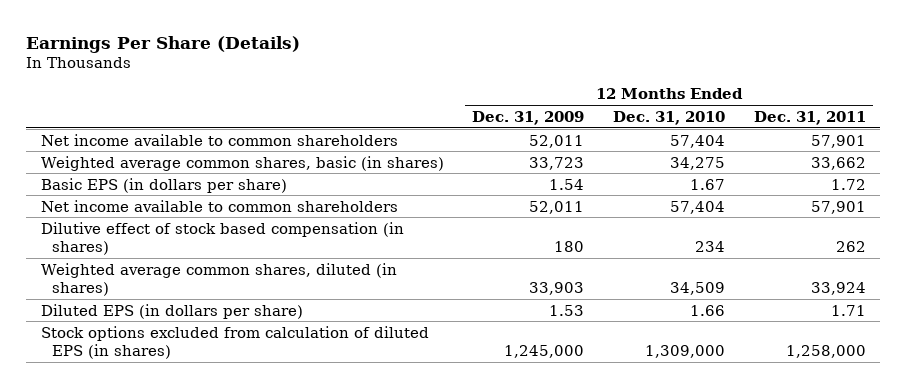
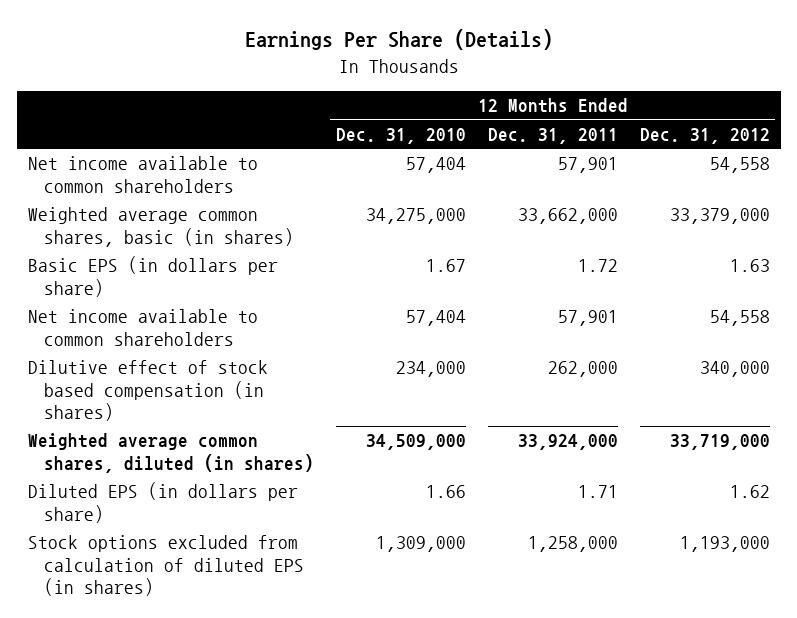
[472,110,585,125] Dec. 31, 2009 -> none
none -> [639,128,770,145] Dec. 31, 2012
[669,156,725,170] 34,275 -> [365,208,466,225] 34,275,000
[810,156,866,170] 33,662 -> [517,208,618,225] 33,662,000
[694,240,725,252] 234 -> [395,361,466,378] 234,000
[835,240,866,252] 262 -> [547,361,618,378] 262,000
[669,281,725,295] 34,509 -> [365,434,466,451] 34,509,000
[810,281,866,295] 33,924 -> [517,434,618,451] 33,924,000

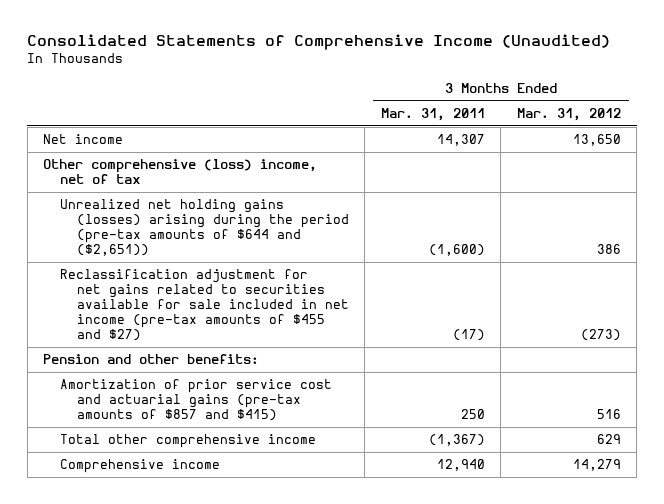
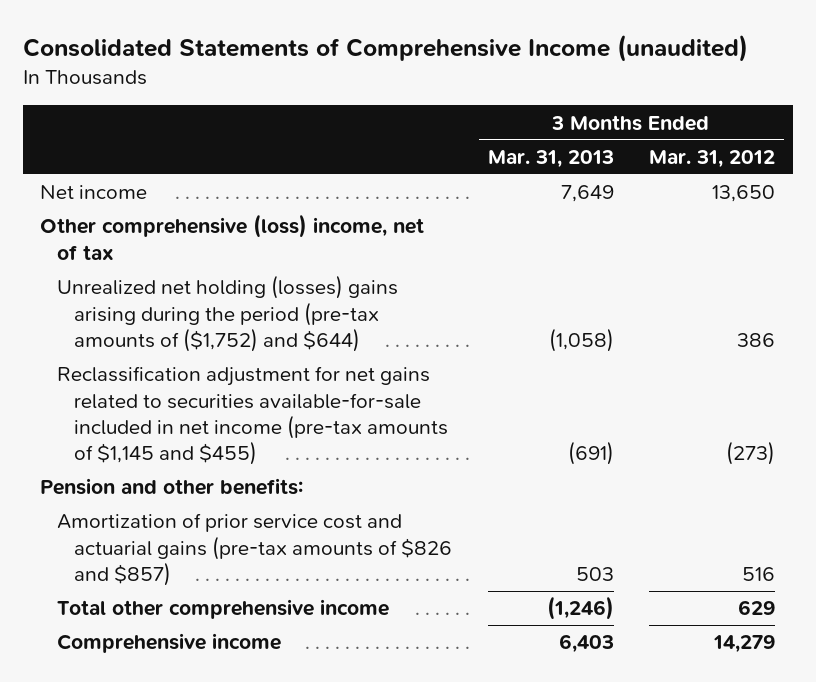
[27,34,611,51] Consolidated Statements of Comprehensive Income (Unaudited) -> [22,33,748,62] Consolidated Statements of Comprehensive Income (unaudited)
[380,107,485,121] Mar. 31, 2011 -> none
none -> [487,149,614,168] Mar. 31, 2013
[59,199,350,257] Unrealized net holding gains (losses) arising during the period (pre-tax amounts of $644 and ($2,651)) -> [57,275,399,352] Unrealized net holding (losses) gains arising during the period (pre-tax amounts of ($1,752) and $644)
[59,269,350,342] Reclassification adjustment for net gains related to securities available for sale included in net income (pre-tax amounts of $455 and $27) -> [57,366,449,466] Reclassification adjustment for net gains related to securities available-for-sale included in net income (pre-tax amounts of $1,145 and $455)
[59,379,332,422] Amortization of prior service cost and actuarial gains (pre-tax amounts of $857 and $415) -> [57,513,453,586] Amortization of prior service cost and actuarial gains (pre-tax amounts of $826 and $857)

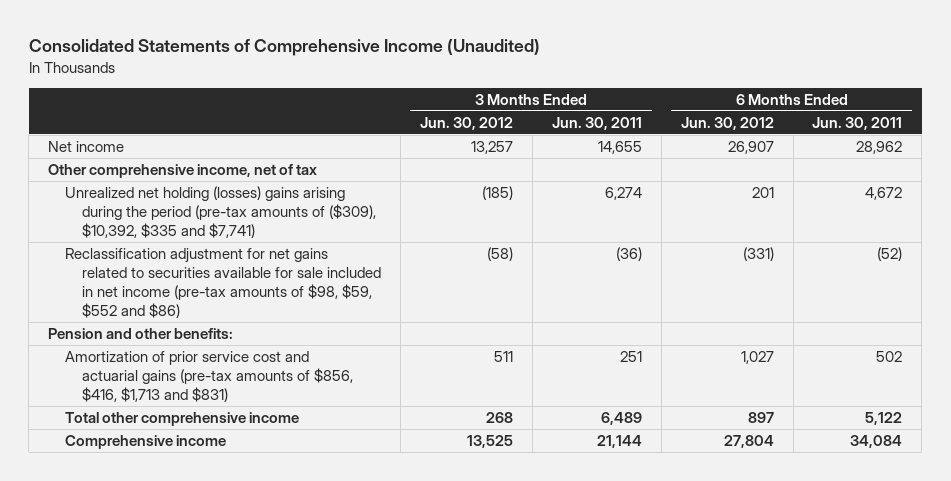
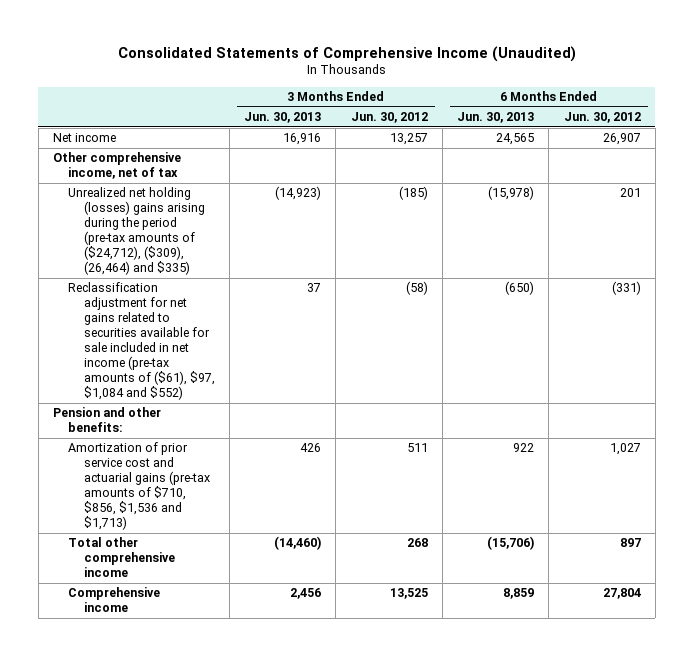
[551,116,642,130] Jun. 30, 2011 -> none
[812,116,903,130] Jun. 30, 2011 -> none
none -> [244,112,322,124] Jun. 30, 2013
none -> [457,112,535,124] Jun. 30, 2013
[65,185,377,239] Unrealized net holding (losses) gains arising during the period (pre-tax amounts of ($309), $10,392, $335 and $7,741) -> [68,187,205,276] Unrealized net holding (losses) gains arising during the period (pre-tax amounts of ($24,712), ($309), (26,464) and $335)
[65,247,382,319] Reclassification adjustment for net gains related to securities available for sale included in net income (pre-tax amounts of $98, $59, $552 and $86) -> [68,282,215,401] Reclassification adjustment for net gains related to securities available for sale included in net income (pre-tax amounts of ($61), $97, $1,084 and $552)
[65,350,354,403] Amortization of prior service cost and actuarial gains (pre-tax amounts of $856, $416, $1,713 and $831) -> [68,442,210,531] Amortization of prior service cost and actuarial gains (pre-tax amounts of $710, $856, $1,536 and $1,713)

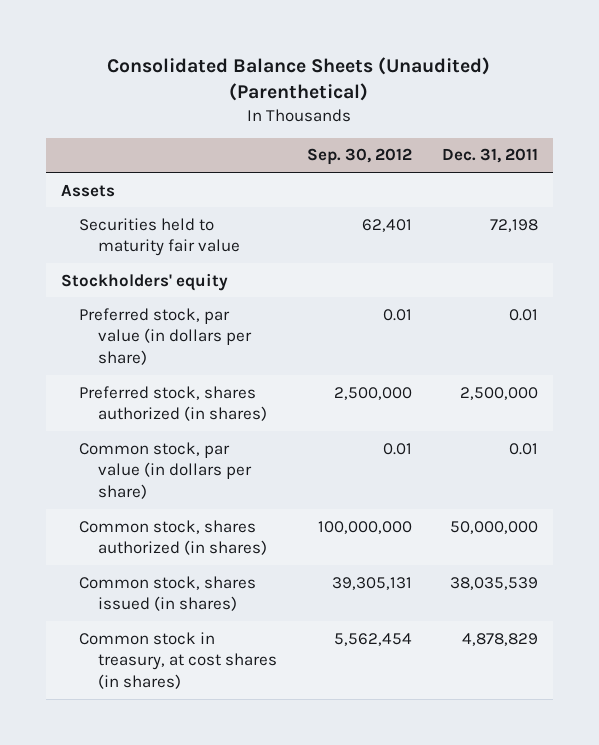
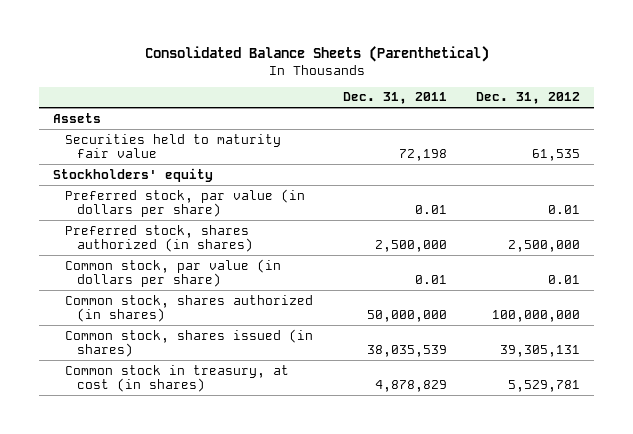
[107,56,491,102] Consolidated Balance Sheets (Unaudited) (Parenthetical) -> [144,45,489,62] Consolidated Balance Sheets (Parenthetical)
[306,148,412,166] Sep. 30, 2012 -> none
none -> [475,92,580,105] Dec. 31, 2012
[79,631,278,690] Common stock in treasury, at cost shares (in shares) -> [65,364,290,393] Common stock in treasury, at cost (in shares)

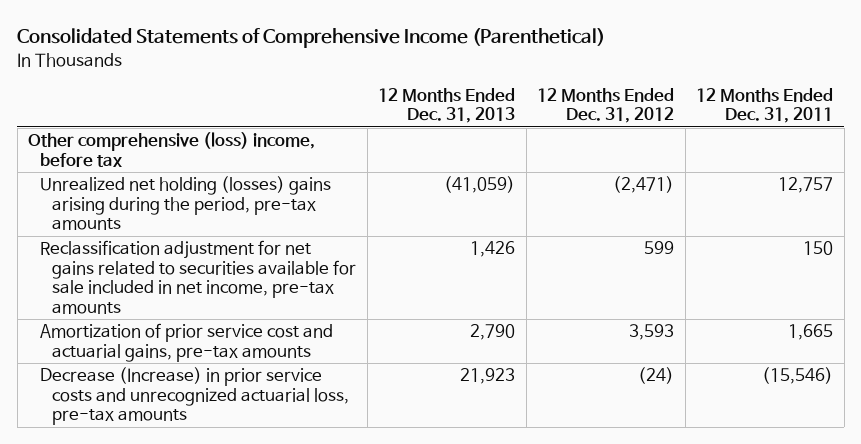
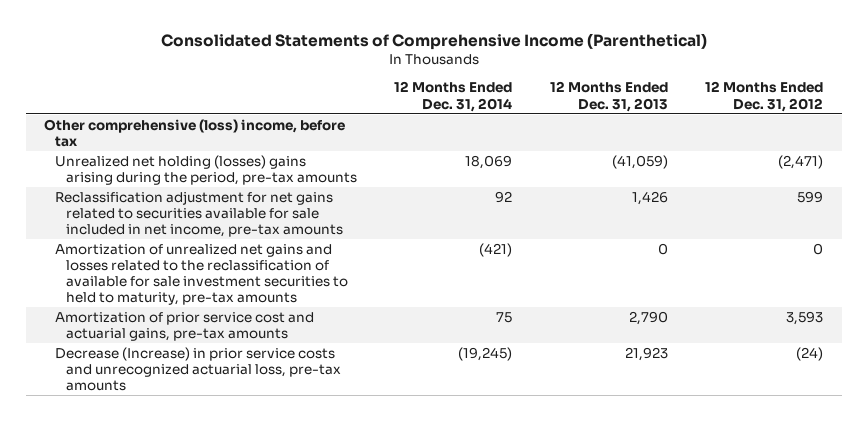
[696,87,834,124] 12 Months Ended Dec. 31, 2011 -> none
none -> [394,81,513,112] 12 Months Ended Dec. 31, 2014
none -> [55,243,349,306] Amortization of unrealized net gains and losses related to the reclassification of available for sale investment securities to held to maturity, pre-tax amounts

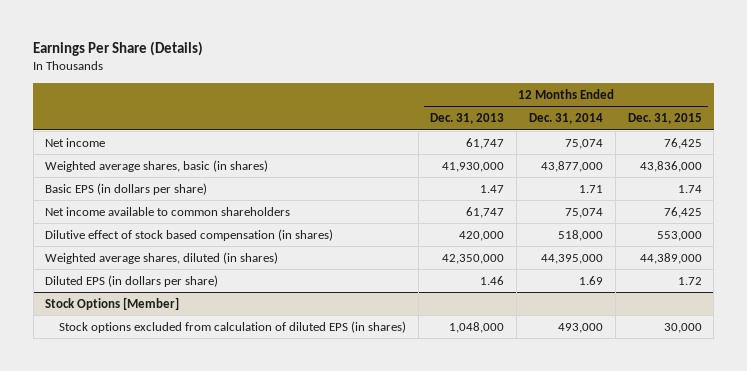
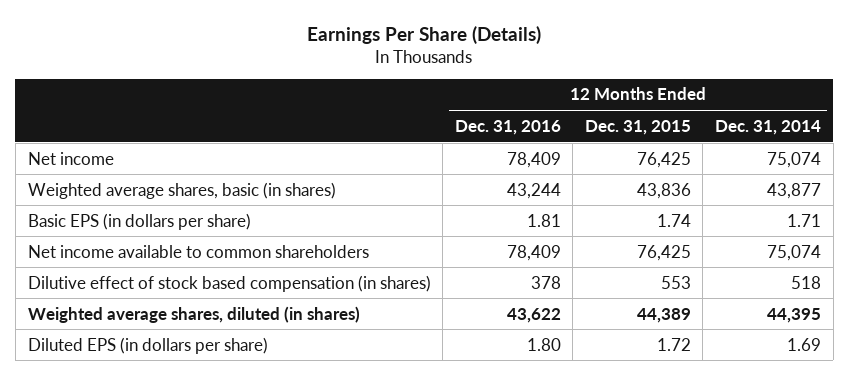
[430,113,505,125] Dec. 31, 2013 -> none
none -> [454,119,561,135] Dec. 31, 2016
[541,160,604,172] 43,877,000 -> [767,182,822,199] 43,877
[639,160,702,172] 43,836,000 -> [636,182,691,199] 43,836
[558,229,604,241] 518,000 -> [791,275,822,289] 518
[656,230,702,241] 553,000 -> [660,275,691,289] 553
[541,253,604,264] 44,395,000 -> [767,307,822,323] 44,395
[639,252,702,264] 44,389,000 -> [636,307,691,323] 44,389
[45,296,180,310] Stock Options [Member] -> none
[58,320,406,333] Stock options excluded from calculation of diluted EPS (in shares) -> none

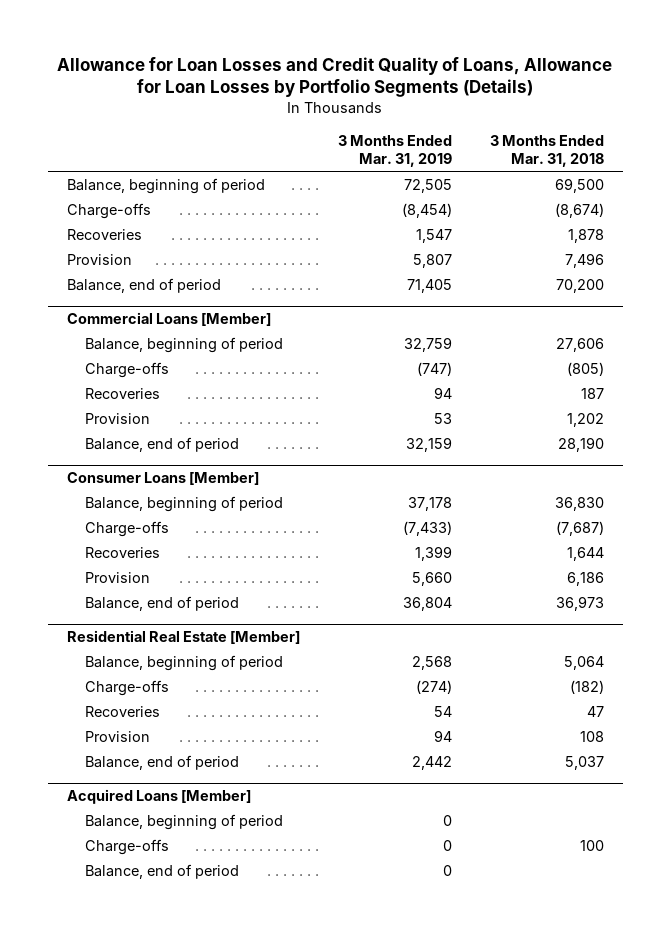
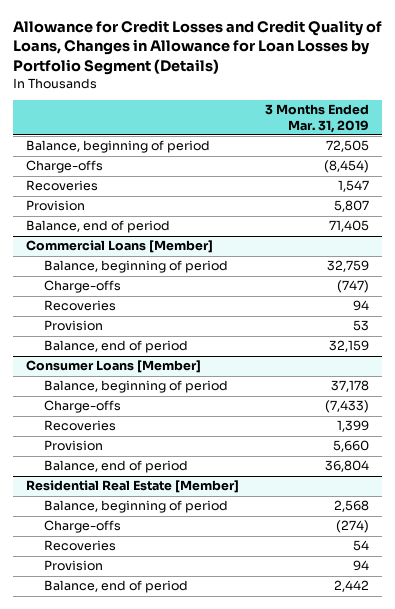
[57,56,613,98] Allowance for Loan Losses and Credit Quality of Loans, Allowance for Loan Losses by Portfolio Segments (Details) -> [12,20,382,75] Allowance for Credit Losses and Credit Quality of Loans, Changes in Allowance for Loan Losses by Portfolio Segment (Details)
[489,134,604,168] 3 Months Ended Mar. 31, 2018 -> none
[66,789,251,805] Acquired Loans [Member] -> none
[85,814,284,831] Balance, beginning of period -> none
[85,839,170,856] Charge-offs -> none
[85,864,240,880] Balance, end of period -> none

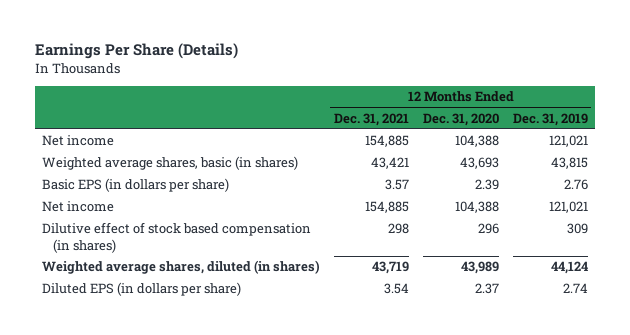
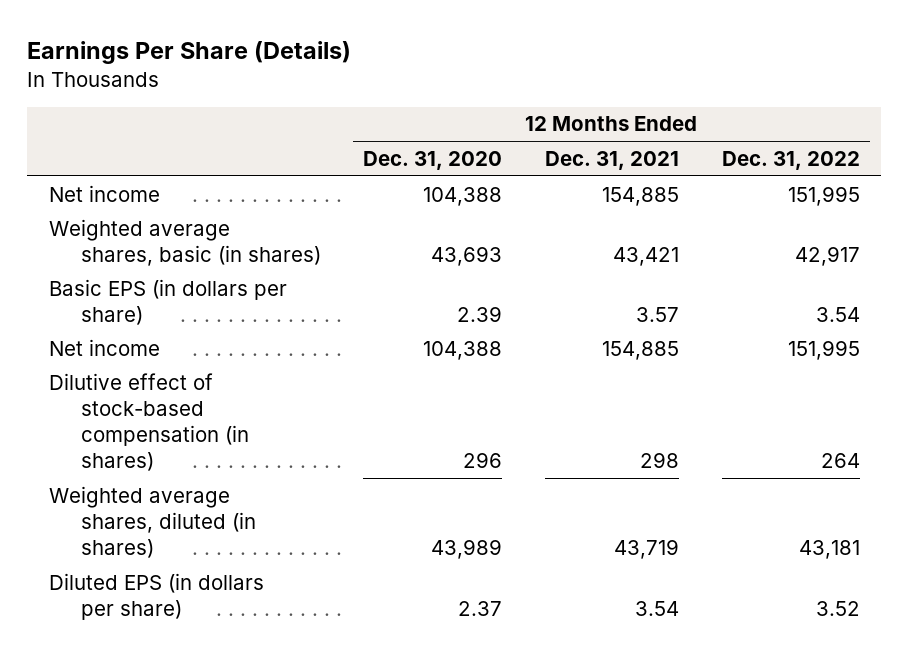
[512,112,588,126] Dec. 31, 2019 -> none
none -> [721,150,860,170] Dec. 31, 2022
[41,222,311,254] Dilutive effect of stock based compensation (in shares) -> [48,372,249,471] Dilutive effect of stock-based compensation (in shares)

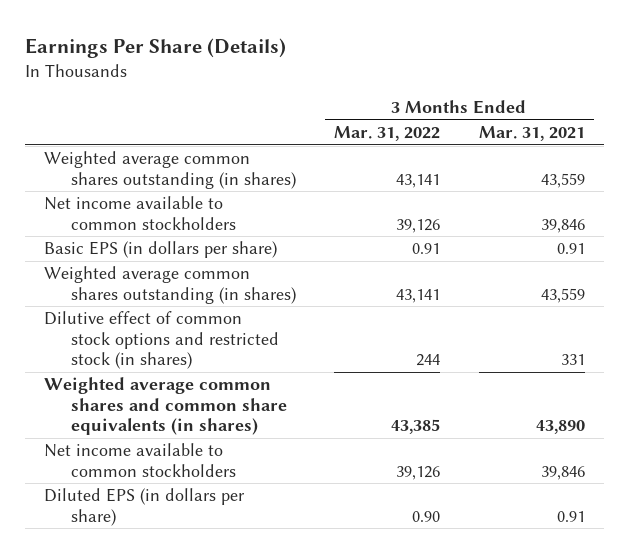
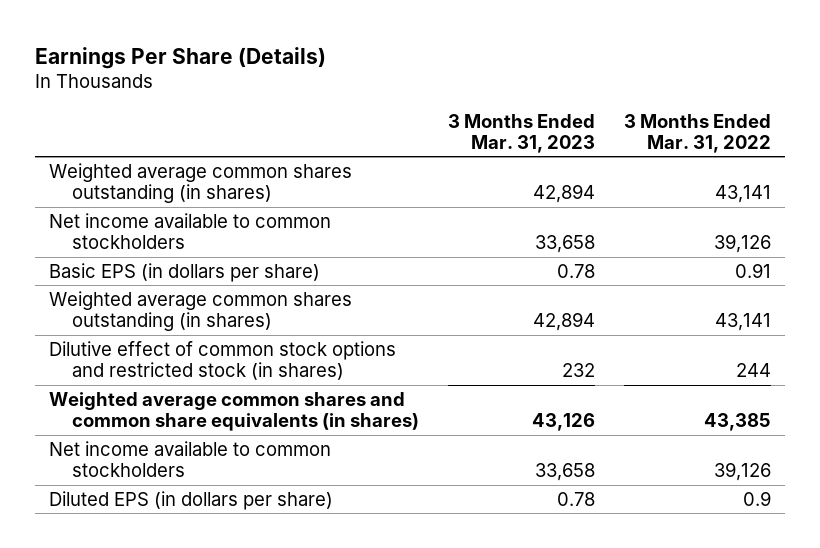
[478,125,585,141] Mar. 31, 2021 -> none
none -> [447,113,595,154] 3 Months Ended Mar. 31, 2023
[412,510,441,522] 0.90 -> [742,490,771,506] 0.9

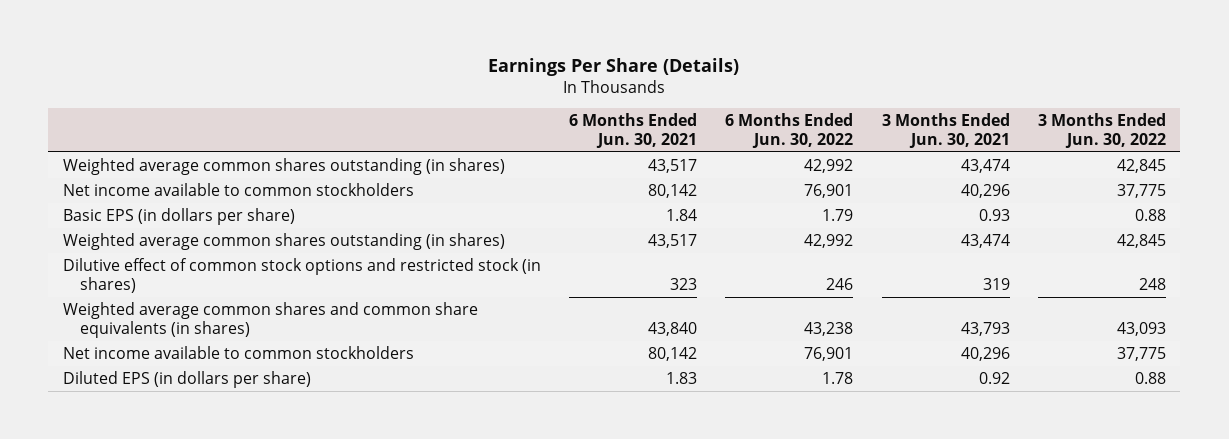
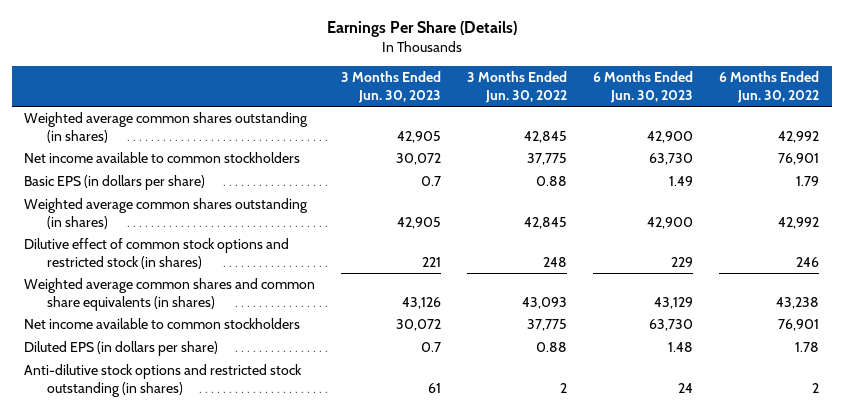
[568,112,697,148] 6 Months Ended Jun. 30, 2021 -> none
[881,112,1010,148] 3 Months Ended Jun. 30, 2021 -> none
none -> [341,71,442,103] 3 Months Ended Jun. 30, 2023
none -> [593,71,694,103] 6 Months Ended Jun. 30, 2023
none -> [24,364,303,397] Anti-dilutive stock options and restricted stock outstanding (in shares)

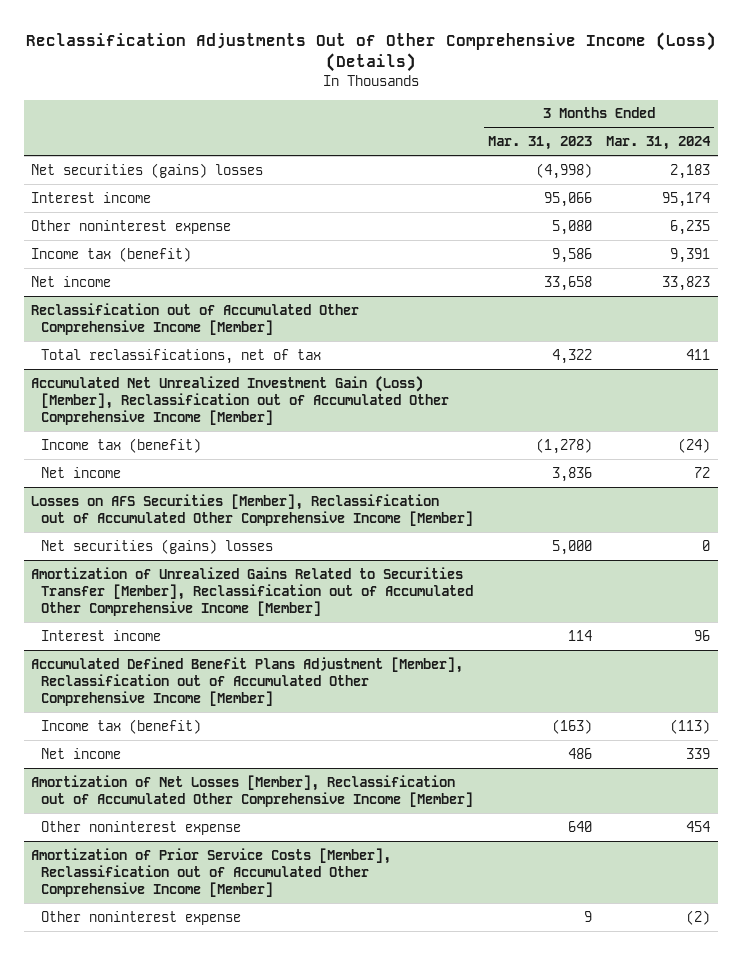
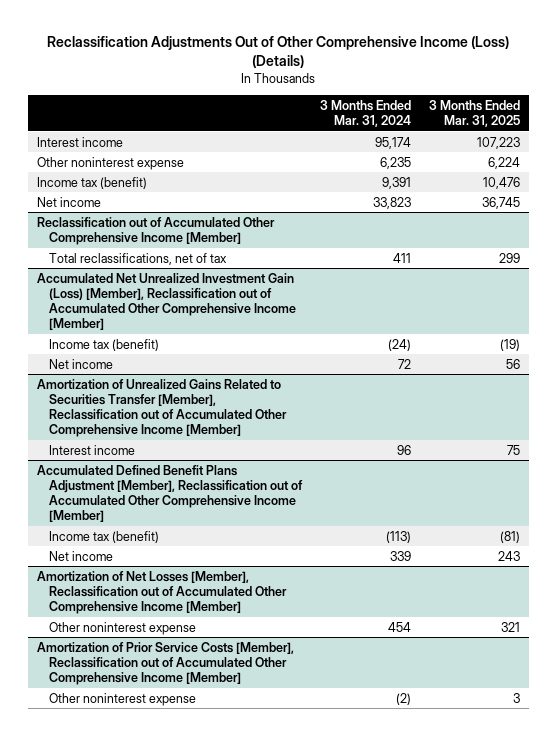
[487,136,592,151] Mar. 31, 2023 -> none
none -> [428,100,520,128] 3 Months Ended Mar. 31, 2025
[31,162,264,178] Net securities (gains) losses -> none
[31,493,474,526] Losses on AFS Securities [Member], Reclassification out of Accumulated Other Comprehensive Income [Member] -> none
[41,538,274,554] Net securities (gains) losses -> none

